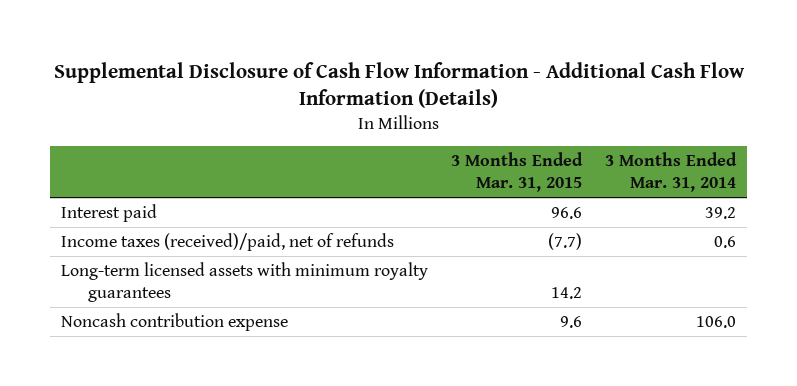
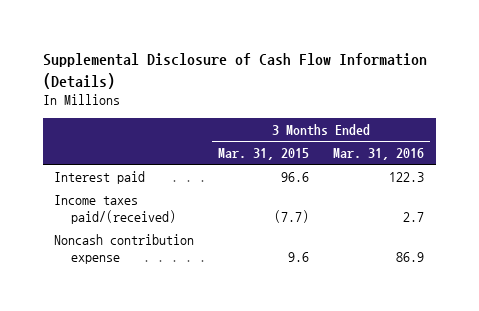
[53,61,745,109] Supplemental Disclosure of Cash Flow Information - Additional Cash Flow Information (Details) -> [42,53,427,89] Supplemental Disclosure of Cash Flow Information (Details)
[604,152,737,193] 3 Months Ended Mar. 31, 2014 -> none
none -> [333,148,425,161] Mar. 31, 2016
[61,261,429,303] Long-term licensed assets with minimum royalty guarantees -> none
[61,232,395,251] Income taxes (received)/paid, net of refunds -> [54,194,176,225] Income taxes paid/(received)

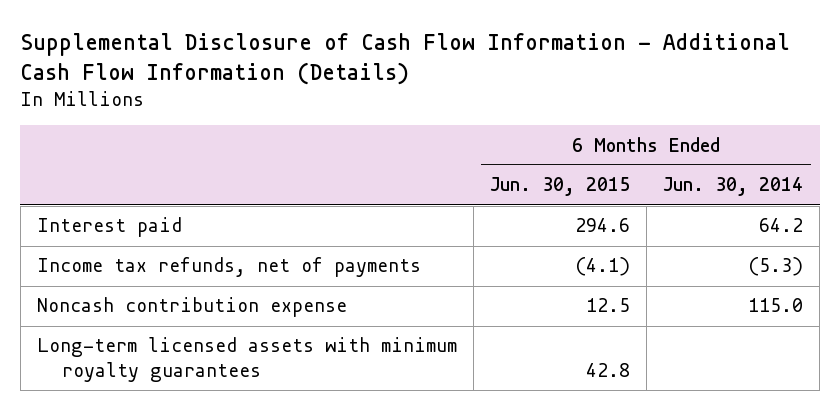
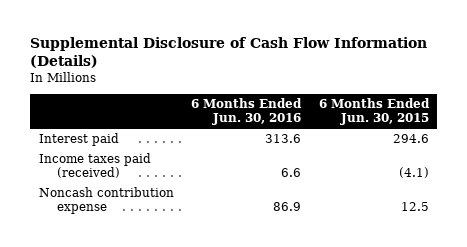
[20,32,791,85] Supplemental Disclosure of Cash Flow Information - Additional Cash Flow Information (Details) -> [29,37,427,69] Supplemental Disclosure of Cash Flow Information (Details)
[662,177,803,197] Jun. 30, 2014 -> none
none -> [191,98,303,126] 6 Months Ended Jun. 30, 2016
[36,257,421,278] Income tax refunds, net of payments -> [38,153,151,179] Income taxes paid (received)
[36,337,457,383] Long-term licensed assets with minimum royalty guarantees -> none

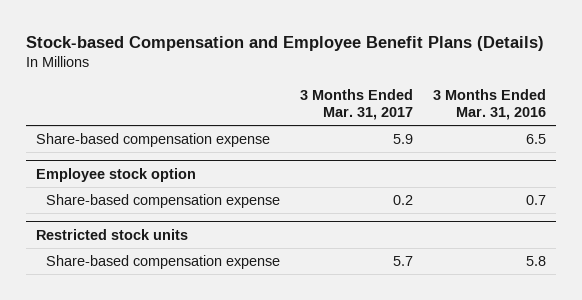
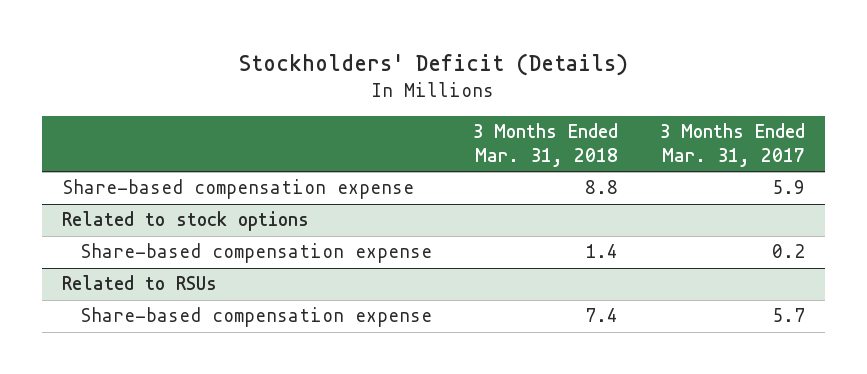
[25,35,544,51] Stock-based Compensation and Employee Benefit Plans (Details) -> [238,53,629,77] Stockholders' Deficit (Details)
[433,88,547,121] 3 Months Ended Mar. 31, 2016 -> none
none -> [472,122,619,168] 3 Months Ended Mar. 31, 2018
[35,167,196,182] Employee stock option -> [61,211,309,232] Related to stock options
[35,228,188,240] Restricted stock units -> [61,275,217,291] Related to RSUs

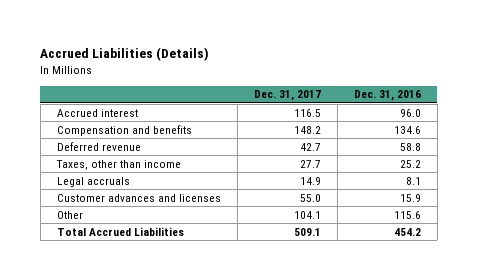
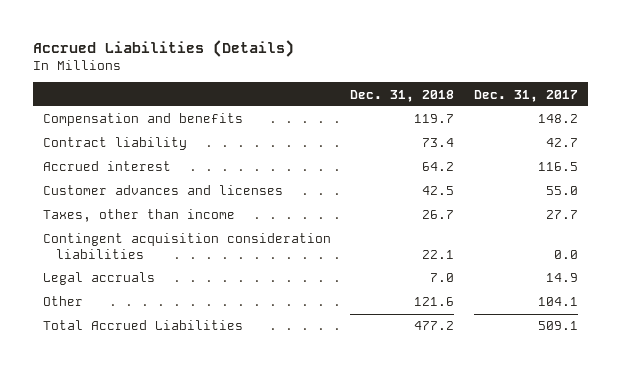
[353,90,421,102] Dec. 31, 2016 -> none
none -> [350,89,455,102] Dec. 31, 2018
[56,141,141,151] Deferred revenue -> [42,137,187,151] Contract liability
[56,108,138,117] Accrued interest -> [42,161,171,172] Accrued interest
[56,193,221,202] Customer advances and licenses -> [42,185,283,196] Customer advances and licenses
none -> [42,233,331,260] Contingent acquisition consideration liabilities

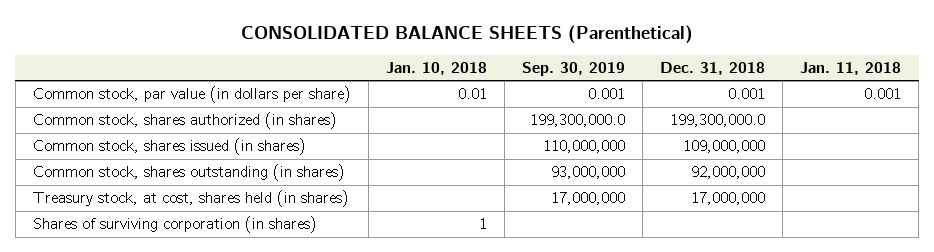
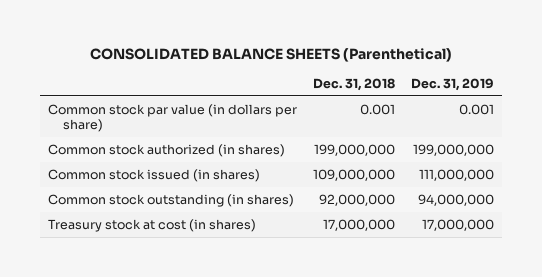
[385,61,487,75] Jan. 10, 2018 -> none
[522,61,626,76] Sep. 30, 2019 -> none
[800,61,902,75] Jan. 11, 2018 -> none
none -> [411,77,495,91] Dec. 31, 2019
[32,216,317,234] Shares of surviving corporation (in shares) -> none
[32,86,351,104] Common stock, par value (in dollars per share) -> [47,103,297,133] Common stock par value (in dollars per share)
[32,112,337,130] Common stock, shares authorized (in shares) -> [47,143,285,157] Common stock authorized (in shares)
[670,114,766,128] 199,300,000.0 -> [313,143,395,156] 199,000,000
[32,138,306,156] Common stock, shares issued (in shares) -> [47,168,260,182] Common stock issued (in shares)
[32,164,345,182] Common stock, shares outstanding (in shares) -> [47,193,294,207] Common stock outstanding (in shares)
[32,190,349,208] Treasury stock, at cost, shares held (in shares) -> [47,218,256,232] Treasury stock at cost (in shares)

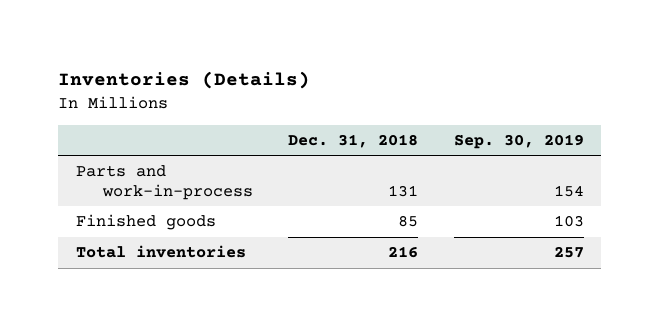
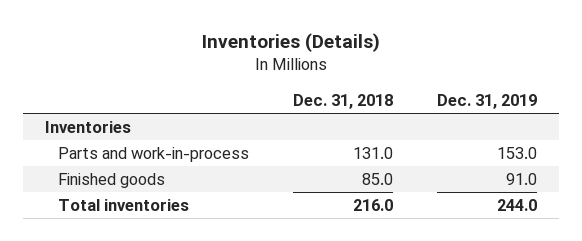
[453,134,584,150] Sep. 30, 2019 -> none
none -> [436,93,537,109] Dec. 31, 2019
none -> [44,120,131,133] Inventories
[388,184,419,197] 131 -> [352,146,393,159] 131.0
[398,215,419,228] 85 -> [361,172,393,185] 85.0
[388,246,419,259] 216 -> [352,198,393,211] 216.0

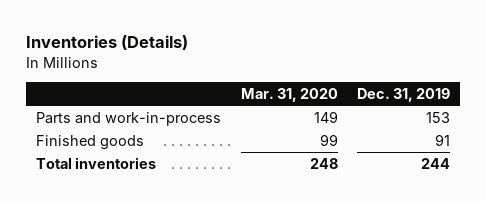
[292,93,393,109] Dec. 31, 2018 -> none
none -> [240,87,338,102] Mar. 31, 2020
[44,120,131,133] Inventories -> none
[496,146,537,159] 153.0 -> [426,111,451,123] 153
[505,172,537,185] 91.0 -> [435,133,451,146] 91
[496,198,537,211] 244.0 -> [421,157,451,169] 244

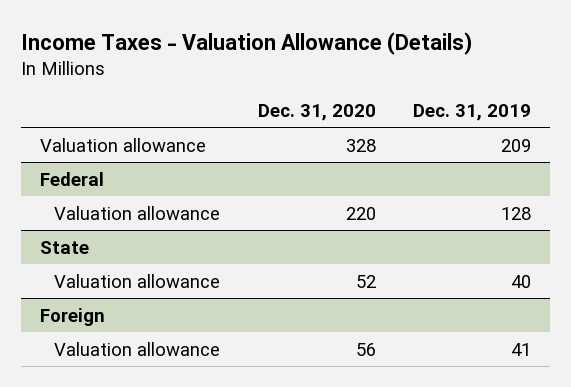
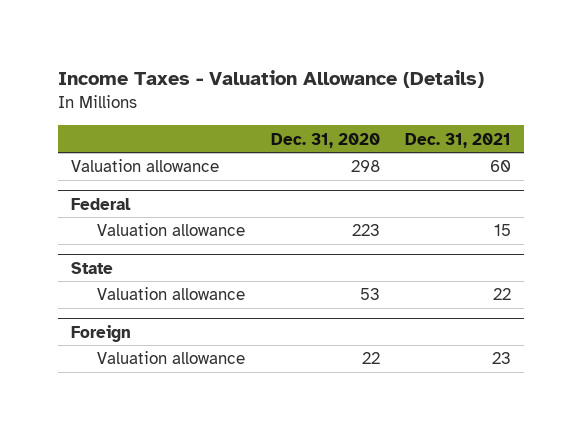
[413,103,532,121] Dec. 31, 2019 -> none
none -> [405,132,512,148] Dec. 31, 2021
[345,138,376,152] 328 -> [350,160,380,173] 298
[345,206,376,220] 220 -> [351,224,380,237] 223
[355,274,376,288] 52 -> [359,288,380,301] 53
[355,342,376,356] 56 -> [361,352,380,365] 22

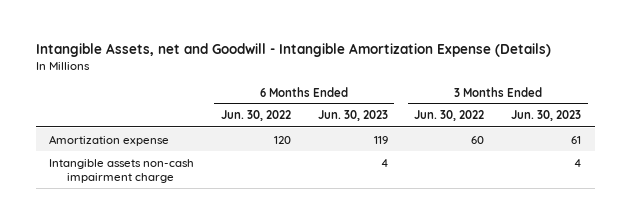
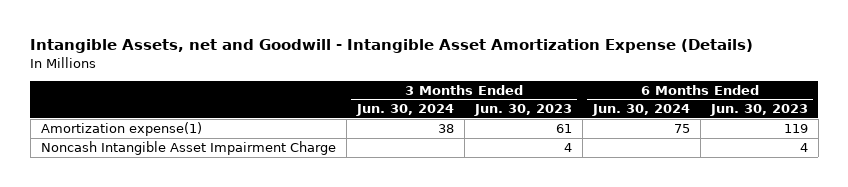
[35,42,551,57] Intangible Assets, net and Goodwill - Intangible Amortization Expense (Details) -> [30,39,754,54] Intangible Assets, net and Goodwill - Intangible Asset Amortization Expense (Details)
[220,110,291,122] Jun. 30, 2022 -> none
[414,110,485,122] Jun. 30, 2022 -> none
none -> [355,104,454,117] Jun. 30, 2024
none -> [591,104,690,117] Jun. 30, 2024
[49,134,170,146] Amortization expense -> [40,122,202,137] Amortization expense(1)
[49,158,195,183] Intangible assets non-cash impairment charge -> [40,141,336,156] Noncash Intangible Asset Impairment Charge

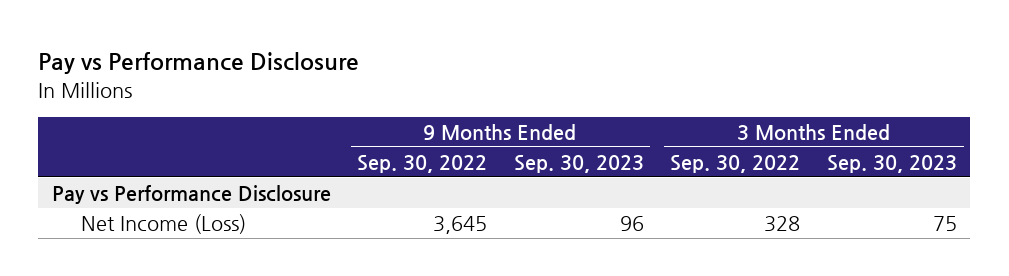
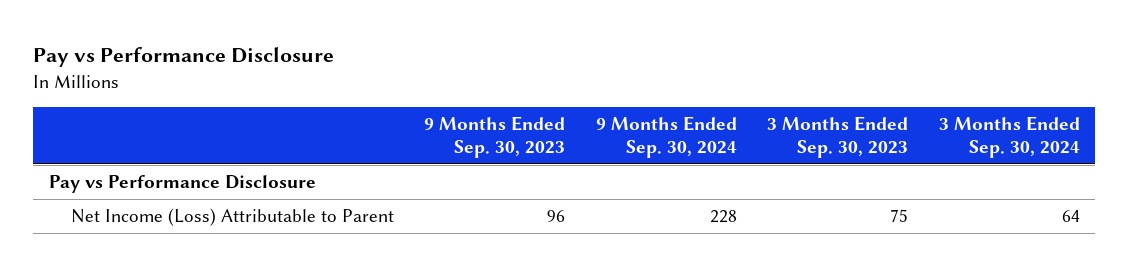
[357,154,488,173] Sep. 30, 2022 -> none
[670,154,801,173] Sep. 30, 2022 -> none
none -> [595,115,737,158] 9 Months Ended Sep. 30, 2024
none -> [939,115,1081,158] 3 Months Ended Sep. 30, 2024
[80,214,246,235] Net Income (Loss) -> [70,208,394,227] Net Income (Loss) Attributable to Parent

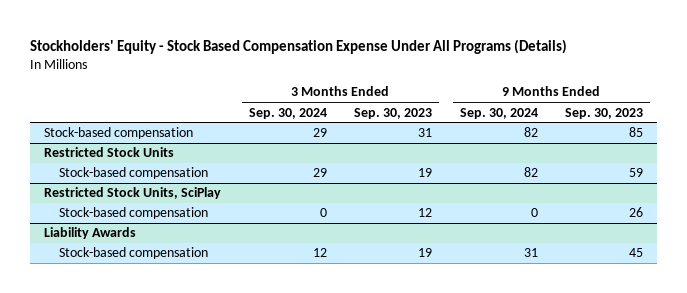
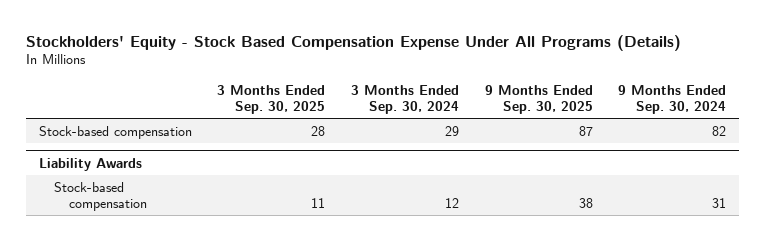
[354,107,433,119] Sep. 30, 2023 -> none
[565,107,644,119] Sep. 30, 2023 -> none
none -> [217,84,326,114] 3 Months Ended Sep. 30, 2025
none -> [484,84,593,114] 9 Months Ended Sep. 30, 2025
[43,147,174,158] Restricted Stock Units -> none
[58,167,208,180] Stock-based compensation -> none
[43,187,221,200] Restricted Stock Units, SciPlay -> none
[58,207,208,220] Stock-based compensation -> none

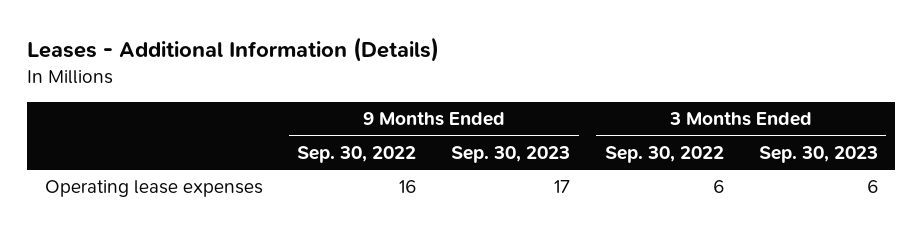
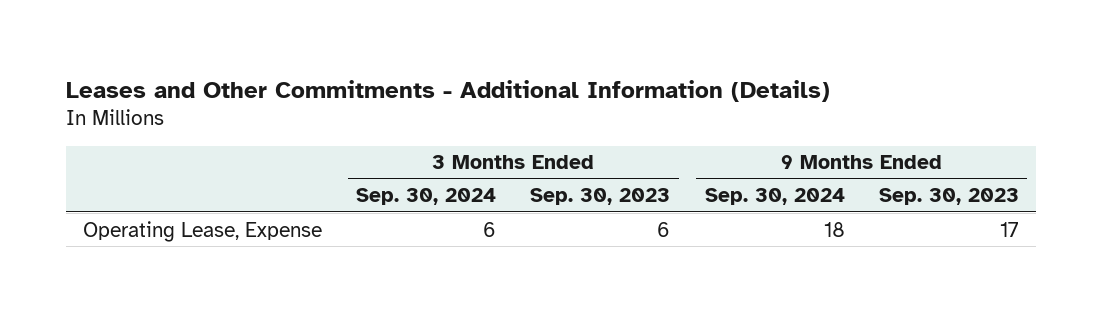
[27,37,440,63] Leases - Additional Information (Details) -> [66,79,831,102] Leases and Other Commitments - Additional Information (Details)
[297,146,417,164] Sep. 30, 2022 -> none
[604,146,724,164] Sep. 30, 2022 -> none
none -> [356,188,497,206] Sep. 30, 2024
none -> [704,188,845,206] Sep. 30, 2024
[44,180,263,198] Operating lease expenses -> [83,220,323,242] Operating Lease, Expense

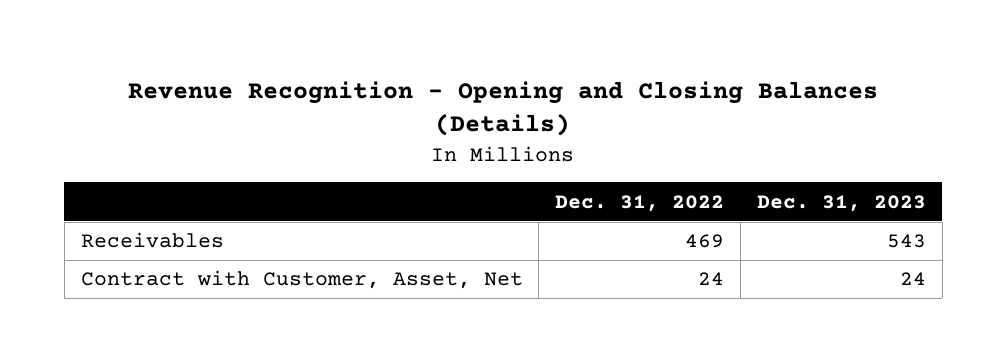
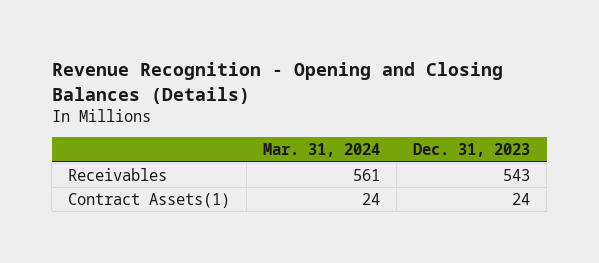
[555,194,725,212] Dec. 31, 2022 -> none
none -> [263,143,381,158] Mar. 31, 2024
[80,270,523,290] Contract with Customer, Asset, Net -> [68,192,231,208] Contract Assets(1)

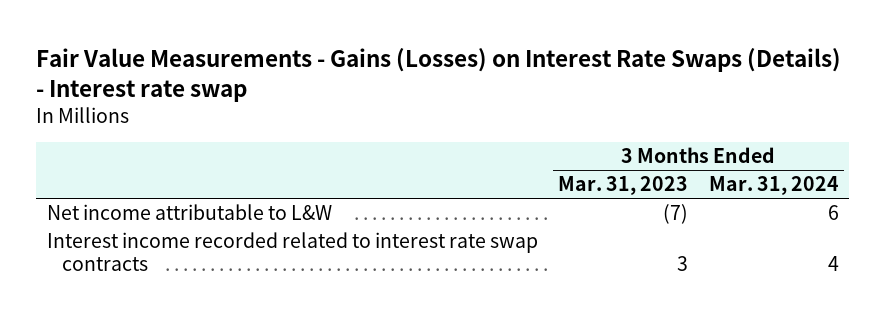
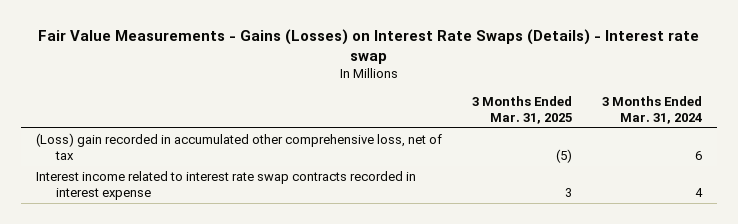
[558,176,689,196] Mar. 31, 2023 -> none
none -> [472,96,573,124] 3 Months Ended Mar. 31, 2025
[46,204,332,221] Net income attributable to L&W -> [36,133,443,160] (Loss) gain recorded in accumulated other comprehensive loss, net of tax
[46,232,538,271] Interest income recorded related to interest rate swap contracts -> [36,171,417,200] Interest income related to interest rate swap contracts recorded in interest expense

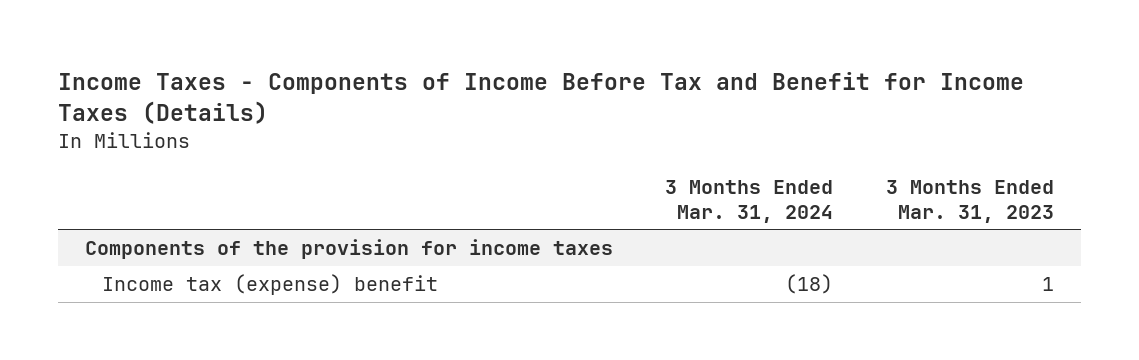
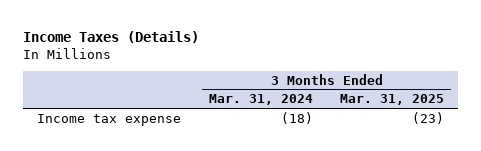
[58,71,1025,124] Income Taxes - Components of Income Before Tax and Benefit for Income Taxes (Details) -> [22,31,199,44] Income Taxes (Details)
[886,179,1055,223] 3 Months Ended Mar. 31, 2023 -> none
none -> [340,94,445,106] Mar. 31, 2025
[84,239,613,260] Components of the provision for income taxes -> none
[101,274,438,296] Income tax (expense) benefit -> [36,113,181,126] Income tax expense

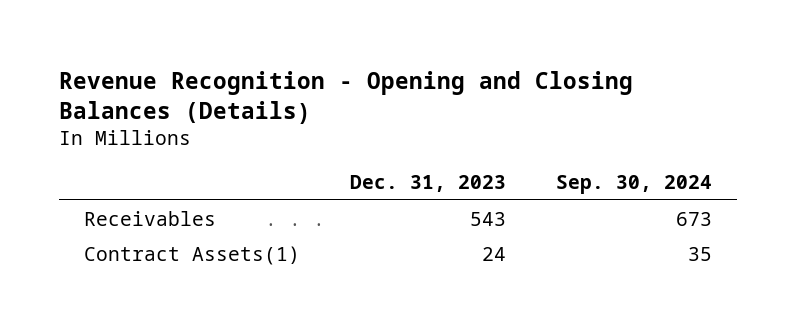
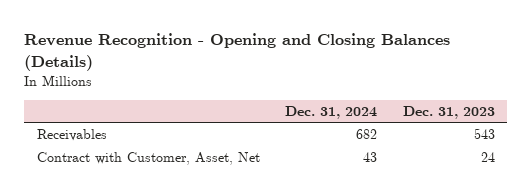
[556,175,713,195] Sep. 30, 2024 -> none
none -> [285,106,378,120] Dec. 31, 2024
[83,245,300,265] Contract Assets(1) -> [36,152,260,166] Contract with Customer, Asset, Net

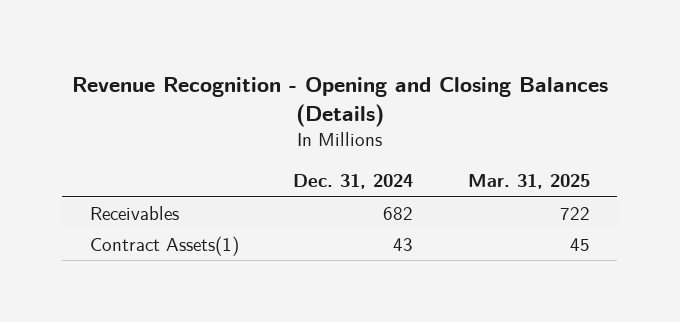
[402,106,495,120] Dec. 31, 2023 -> none
none -> [467,174,590,190] Mar. 31, 2025
[36,152,260,166] Contract with Customer, Asset, Net -> [89,236,239,257] Contract Assets(1)

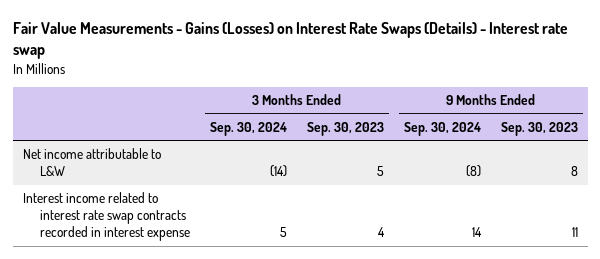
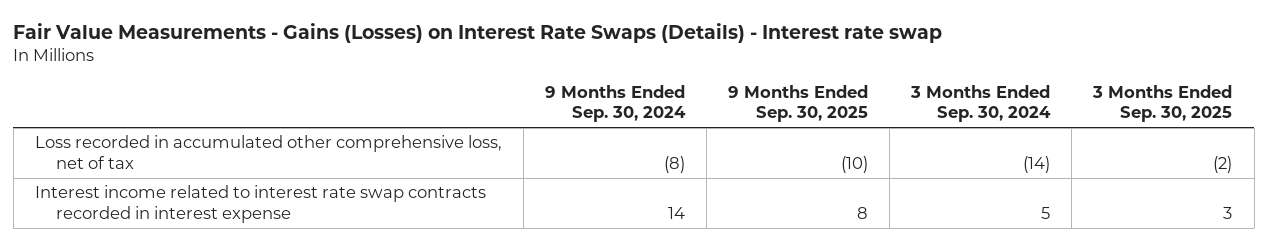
[307,121,385,136] Sep. 30, 2023 -> none
[500,121,578,136] Sep. 30, 2023 -> none
none -> [728,84,869,123] 9 Months Ended Sep. 30, 2025
none -> [1092,84,1233,123] 3 Months Ended Sep. 30, 2025
[22,148,161,177] Net income attributable to L&W -> [34,135,502,169] Loss recorded in accumulated other comprehensive loss, net of tax

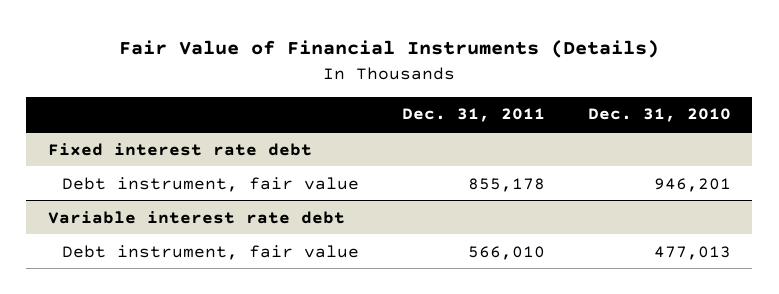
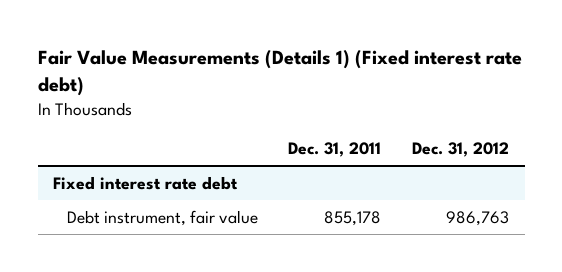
[119,40,660,59] Fair Value of Financial Instruments (Details) -> [37,50,522,97] Fair Value Measurements (Details 1) (Fixed interest rate debt)
[588,108,732,123] Dec. 31, 2010 -> none
none -> [412,142,510,158] Dec. 31, 2012
[47,210,345,224] Variable interest rate debt -> none
[62,244,360,260] Debt instrument, fair value -> none

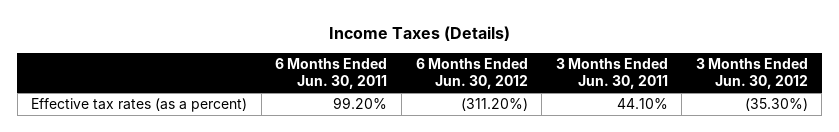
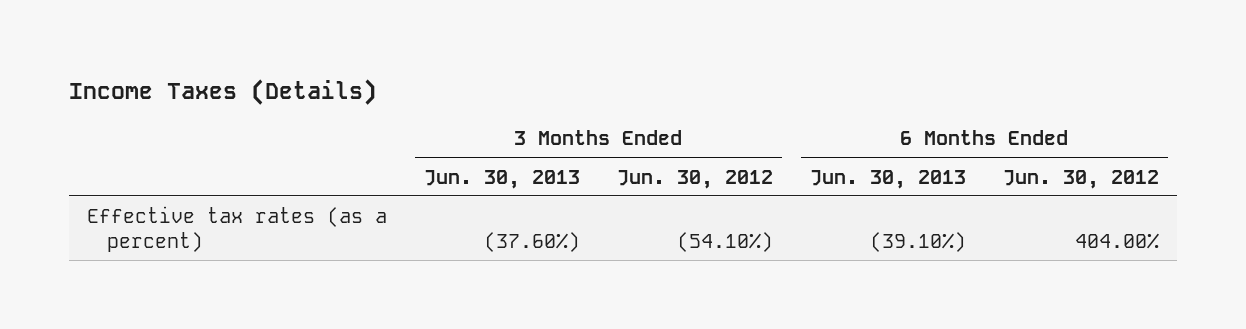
[275,57,388,90] 6 Months Ended Jun. 30, 2011 -> none
[555,57,668,90] 3 Months Ended Jun. 30, 2011 -> none
none -> [423,169,580,189] Jun. 30, 2013
none -> [809,169,966,189] Jun. 30, 2013
[460,98,528,112] (311.20%) -> [1074,232,1159,249] 404.00%
[744,98,808,112] (35.30%) -> [676,231,773,252] (54.10%)

